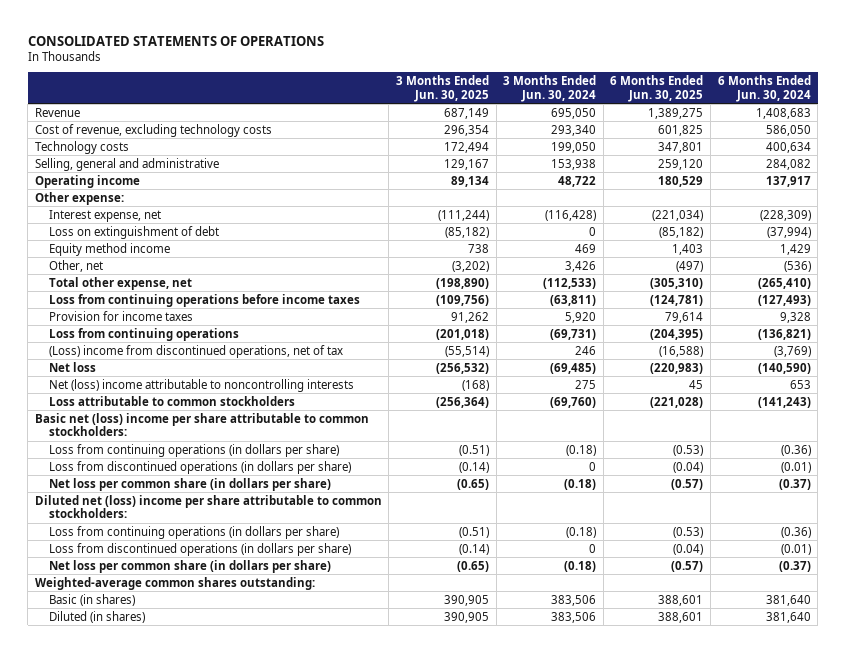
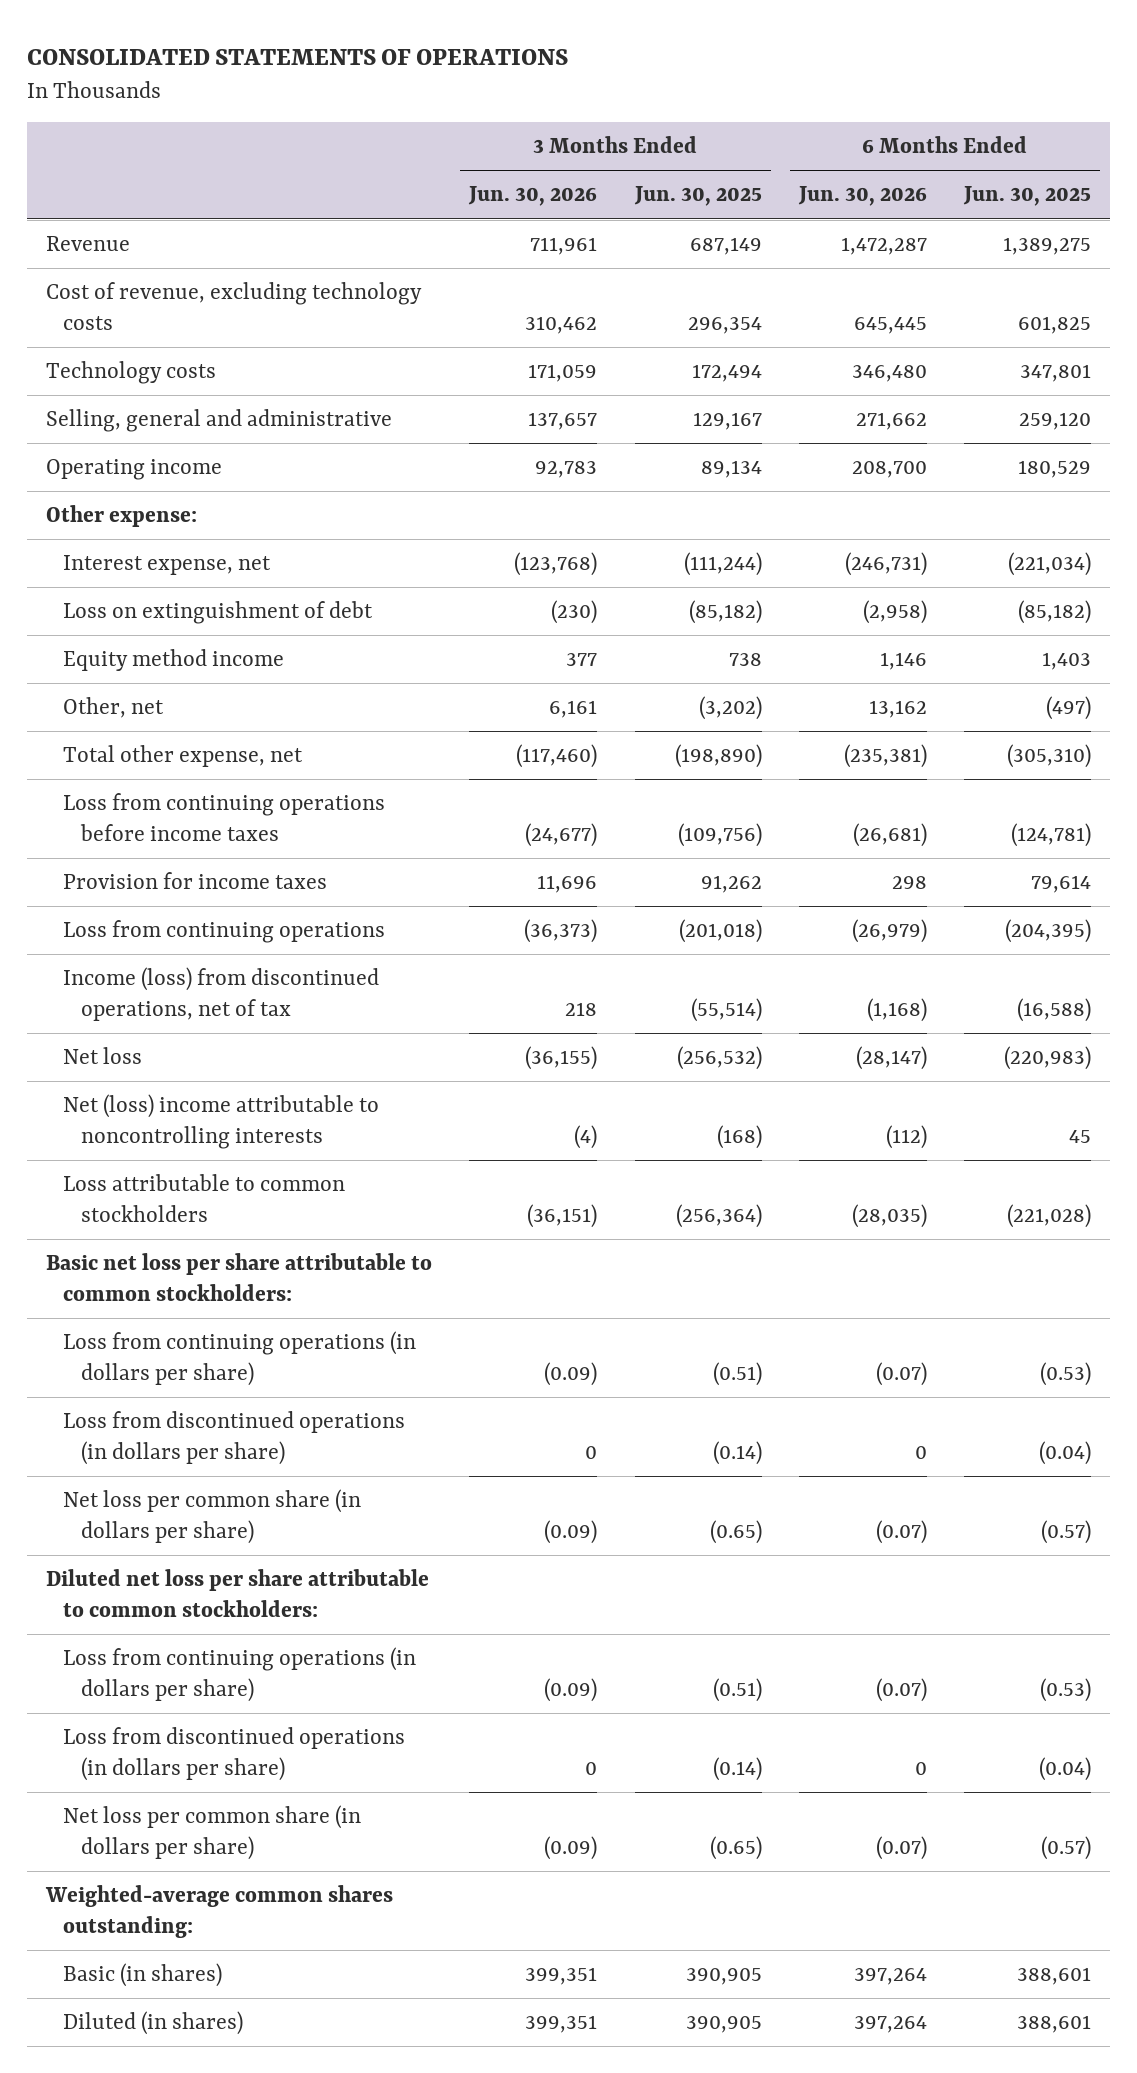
[503,75,597,102] 3 Months Ended Jun. 30, 2024 -> none
[717,75,811,102] 6 Months Ended Jun. 30, 2024 -> none
none -> [468,186,598,207] Jun. 30, 2026
none -> [797,186,927,207] Jun. 30, 2026
[48,344,343,358] (Loss) income from discontinued operations, net of tax -> [63,967,380,1022] Income (loss) from discontinued operations, net of tax
[34,412,369,437] Basic net (loss) income per share attributable to common stockholders: -> [45,1253,432,1302] Basic net loss per share attributable to common stockholders:
[34,494,382,519] Diluted net (loss) income per share attributable to common stockholders: -> [45,1569,429,1618] Diluted net loss per share attributable to common stockholders:

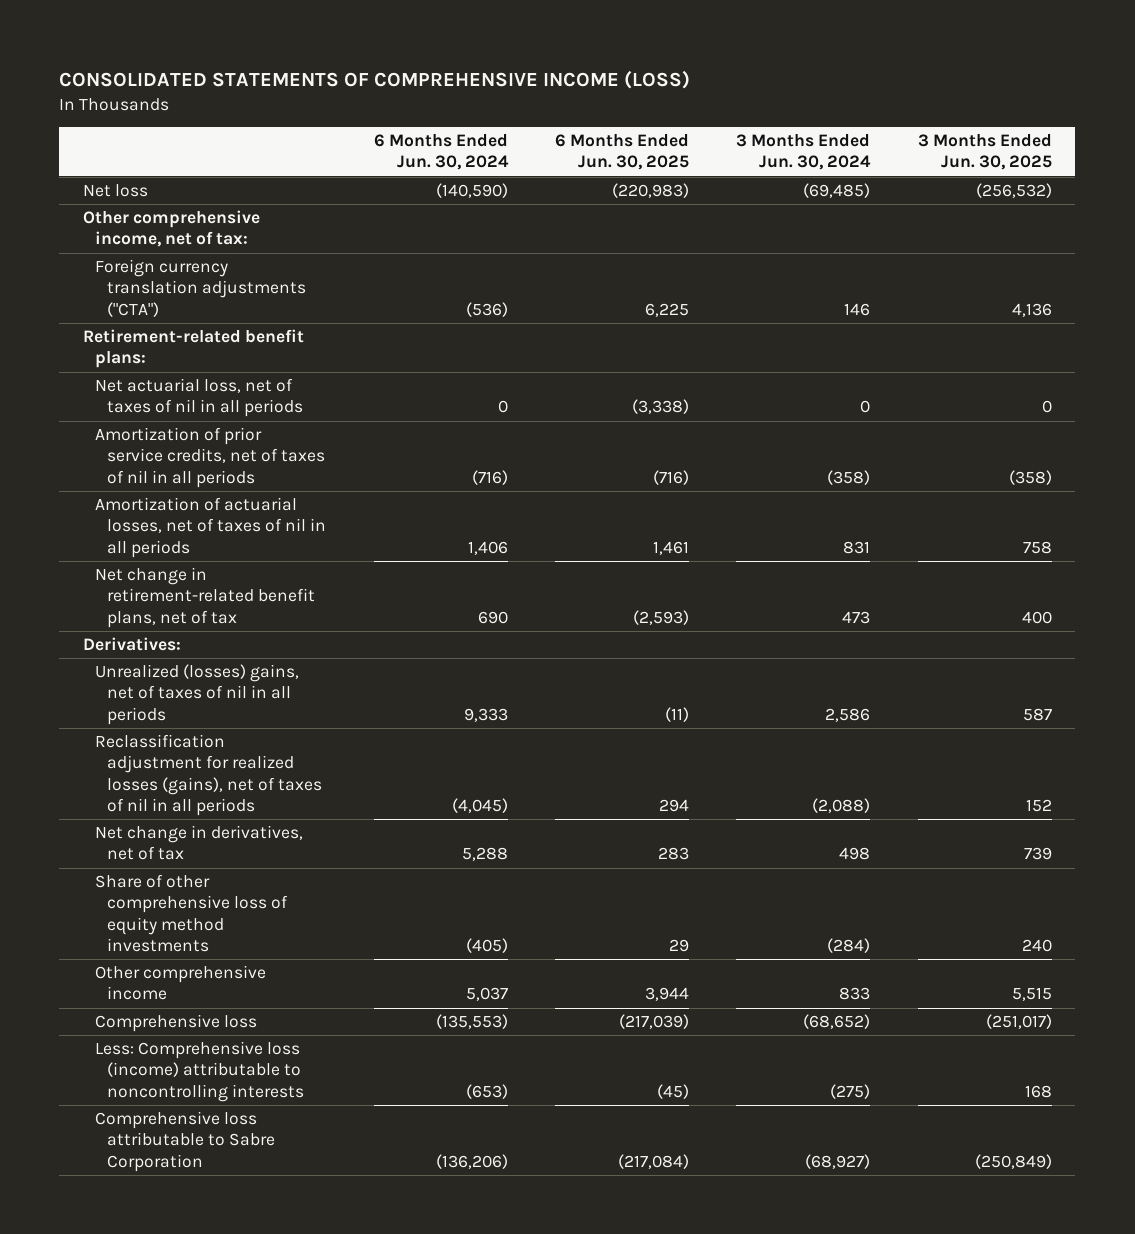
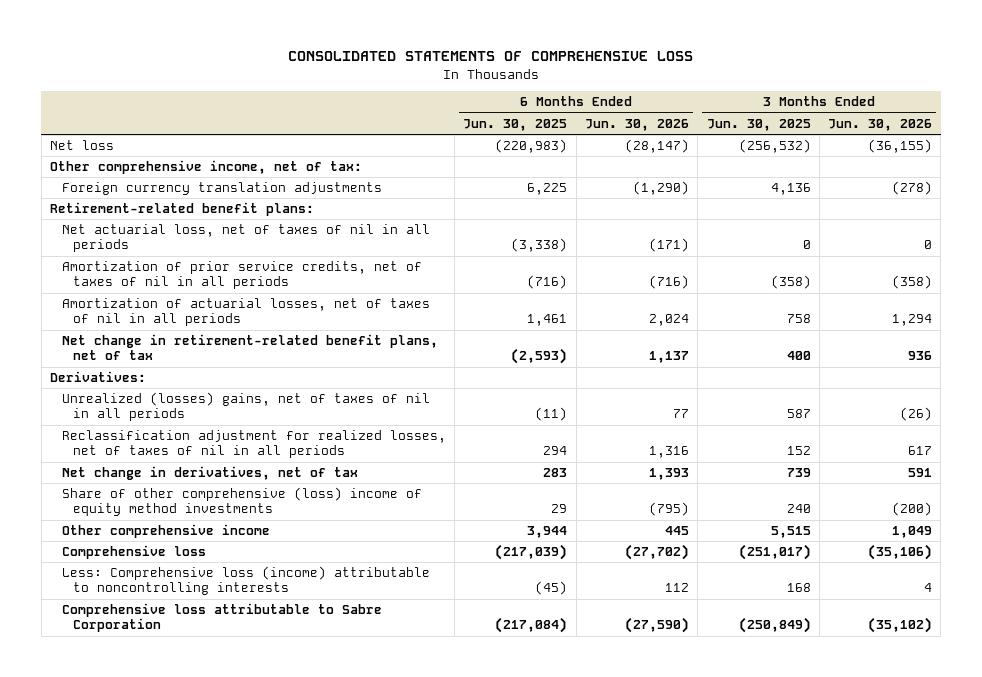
[59,70,691,90] CONSOLIDATED STATEMENTS OF COMPREHENSIVE INCOME (LOSS) -> [288,51,694,62] CONSOLIDATED STATEMENTS OF COMPREHENSIVE LOSS
[373,134,509,171] 6 Months Ended Jun. 30, 2024 -> none
[736,134,872,171] 3 Months Ended Jun. 30, 2024 -> none
none -> [584,118,689,131] Jun. 30, 2026
none -> [828,118,933,131] Jun. 30, 2026
[95,259,307,317] Foreign currency translation adjustments ("CTA") -> [61,182,382,196] Foreign currency translation adjustments
[95,734,323,816] Reclassification adjustment for realized losses (gains), net of taxes of nil in all periods -> [61,430,446,459] Reclassification adjustment for realized losses, net of taxes of nil in all periods
[95,874,289,952] Share of other comprehensive loss of equity method investments -> [61,487,422,517] Share of other comprehensive (loss) income of equity method investments

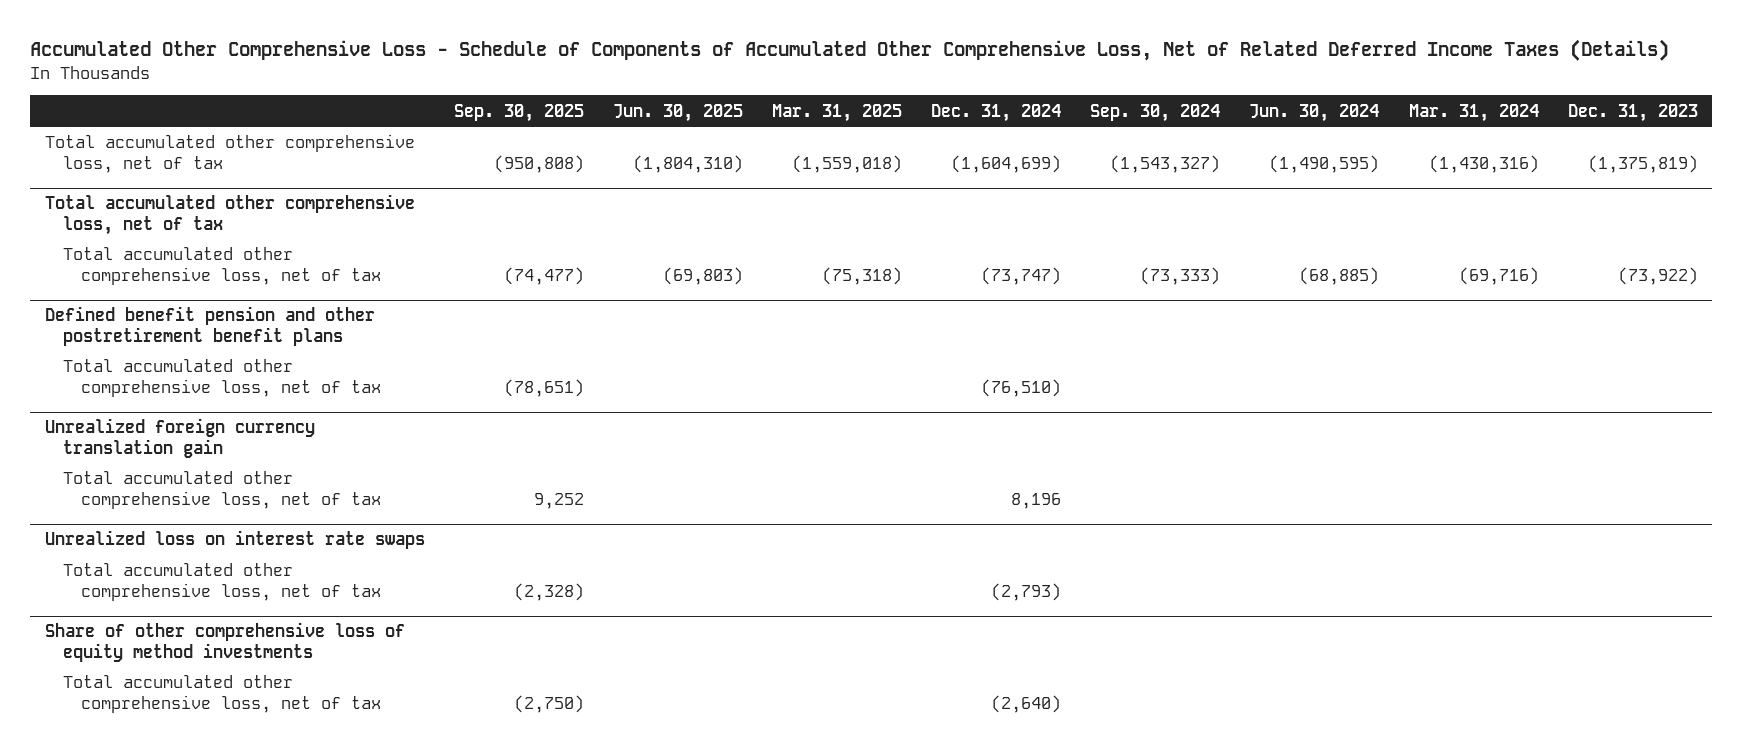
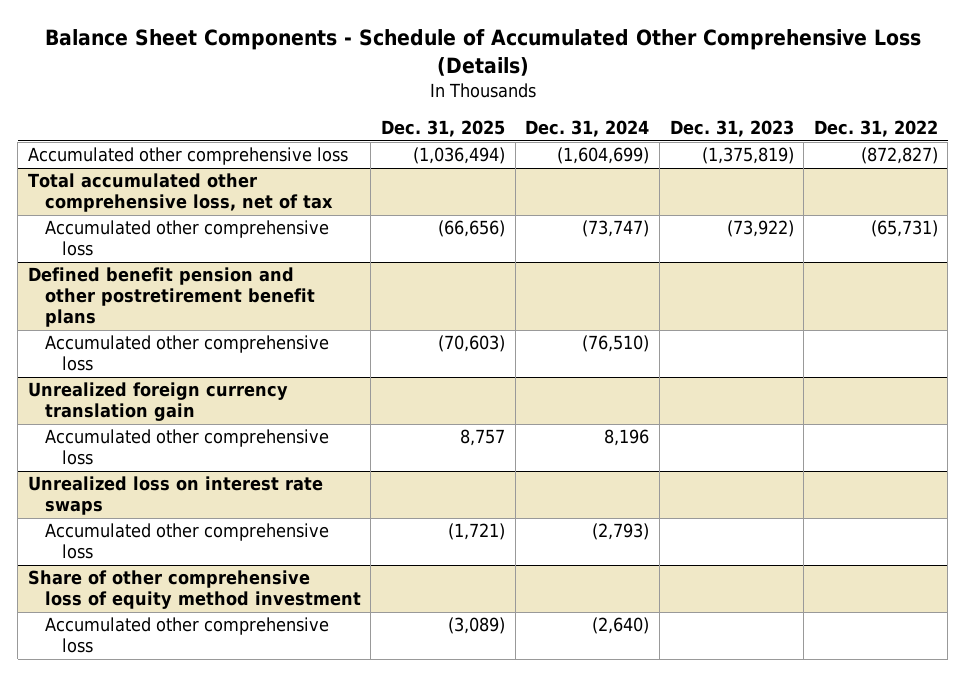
[30,39,1670,62] Accumulated Other Comprehensive Loss - Schedule of Components of Accumulated Other Comprehensive Loss, Net of Related Deferred Income Taxes (Details) -> [44,29,921,76] Balance Sheet Components - Schedule of Accumulated Other Comprehensive Loss (Details)
[453,103,584,122] Sep. 30, 2025 -> none
[613,103,744,122] Jun. 30, 2025 -> none
[772,103,903,122] Mar. 31, 2025 -> none
[1090,103,1221,122] Sep. 30, 2024 -> none
[1249,103,1380,122] Jun. 30, 2024 -> none
[1408,103,1539,122] Mar. 31, 2024 -> none
none -> [381,120,506,138] Dec. 31, 2025
none -> [813,120,938,138] Dec. 31, 2022
[44,134,415,173] Total accumulated other comprehensive loss, net of tax -> [27,147,348,166] Accumulated other comprehensive loss
[62,247,381,285] Total accumulated other comprehensive loss, net of tax -> [44,220,329,257] Accumulated other comprehensive loss
[62,359,381,397] Total accumulated other comprehensive loss, net of tax -> [44,335,329,372] Accumulated other comprehensive loss
[62,471,381,509] Total accumulated other comprehensive loss, net of tax -> [44,429,329,466] Accumulated other comprehensive loss
[62,563,381,601] Total accumulated other comprehensive loss, net of tax -> [44,523,329,560] Accumulated other comprehensive loss
[44,622,405,662] Share of other comprehensive loss of equity method investments -> [27,570,361,610] Share of other comprehensive loss of equity method investment
[62,675,381,713] Total accumulated other comprehensive loss, net of tax -> [44,617,329,654] Accumulated other comprehensive loss

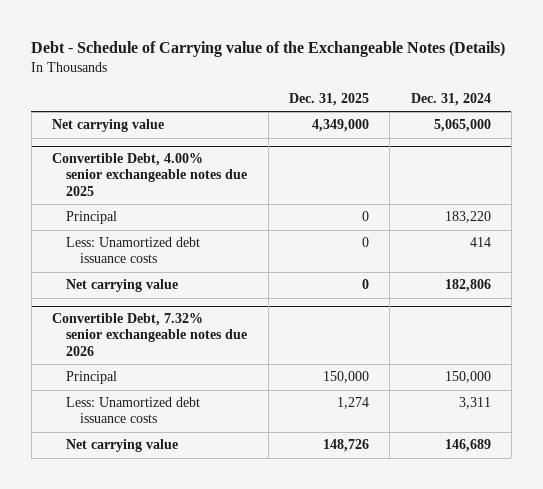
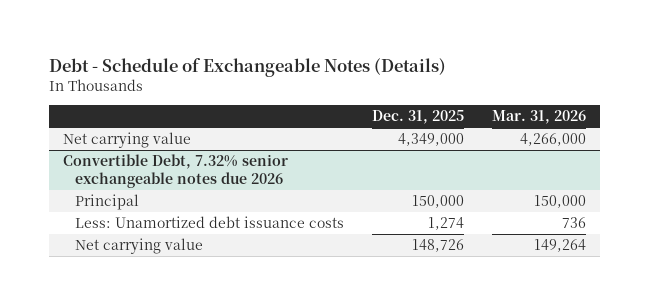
[31,41,506,58] Debt - Schedule of Carrying value of the Exchangeable Notes (Details) -> [49,57,447,77] Debt - Schedule of Exchangeable Notes (Details)
[410,93,491,107] Dec. 31, 2024 -> none
none -> [492,110,587,125] Mar. 31, 2026
[52,153,248,196] Convertible Debt, 4.00% senior exchangeable notes due 2025 -> none
[66,211,118,225] Principal -> none
[66,237,201,264] Less: Unamortized debt issuance costs -> none
[66,279,179,293] Net carrying value -> none

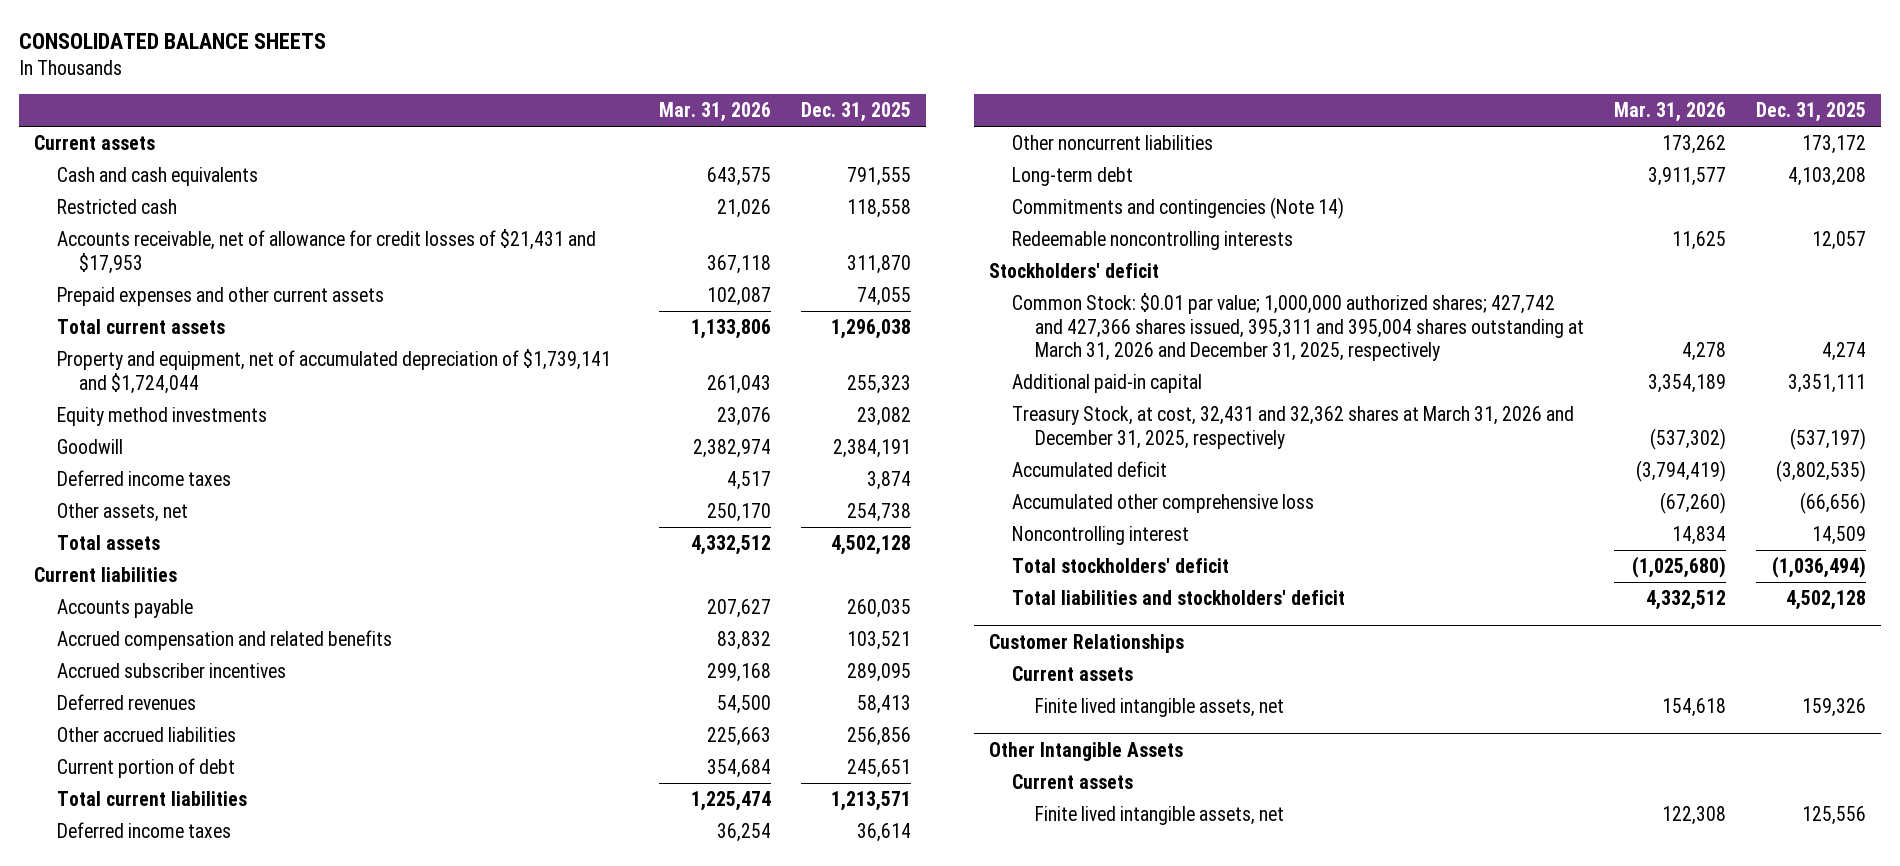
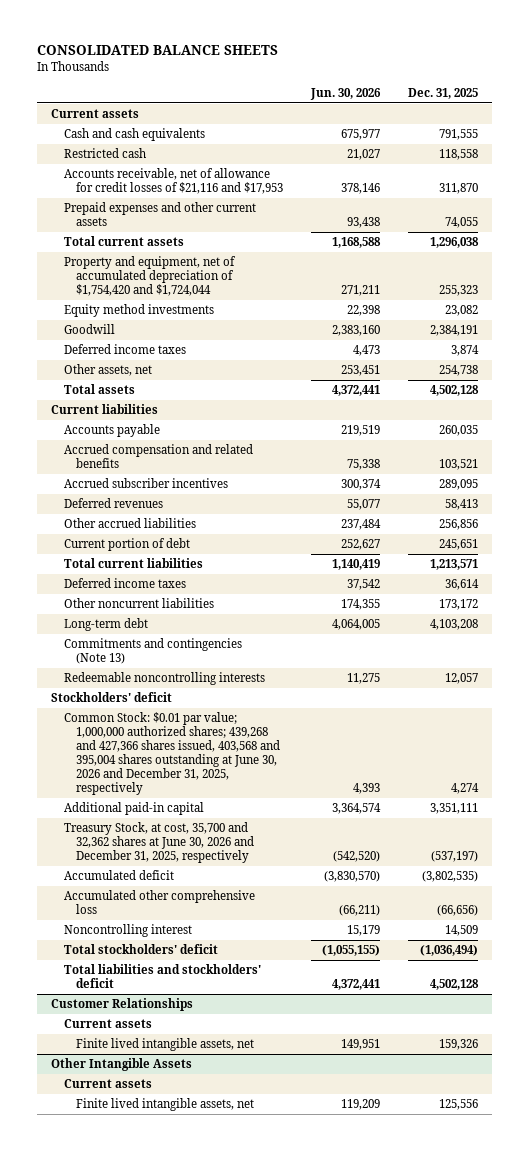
[658,101,771,122] Mar. 31, 2026 -> none
none -> [309,87,381,100] Jun. 30, 2026
[56,228,596,274] Accounts receivable, net of allowance for credit losses of $21,431 and $17,953 -> [63,168,283,195] Accounts receivable, net of allowance for credit losses of $21,116 and $17,953
[56,348,611,394] Property and equipment, net of accumulated depreciation of $1,739,141 and $1,724,044 -> [63,256,236,297] Property and equipment, net of accumulated depreciation of $1,754,420 and $1,724,044
[1011,196,1344,219] Commitments and contingencies (Note 14) -> [63,638,242,665] Commitments and contingencies (Note 13)
[1011,292,1584,362] Common Stock: $0.01 par value; 1,000,000 authorized shares; 427,742 and 427,366 shares issued, 395,311 and 395,004 shares outstanding at March 31, 2026 and December 31, 2025, respectively -> [63,712,280,796] Common Stock: $0.01 par value; 1,000,000 authorized shares; 439,268 and 427,366 shares issued, 403,568 and 395,004 shares outstanding at June 30, 2026 and December 31, 2025, respectively
[1011,405,1574,449] Treasury Stock, at cost, 32,431 and 32,362 shares at March 31, 2026 and December 31, 2025, respectively -> [63,822,254,864] Treasury Stock, at cost, 35,700 and 32,362 shares at June 30, 2026 and December 31, 2025, respectively

